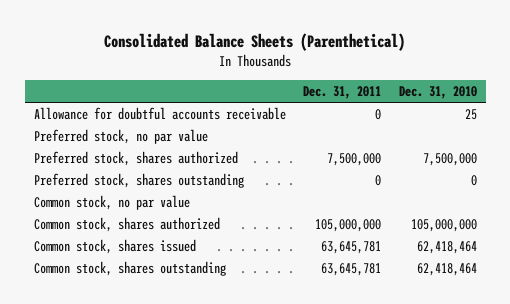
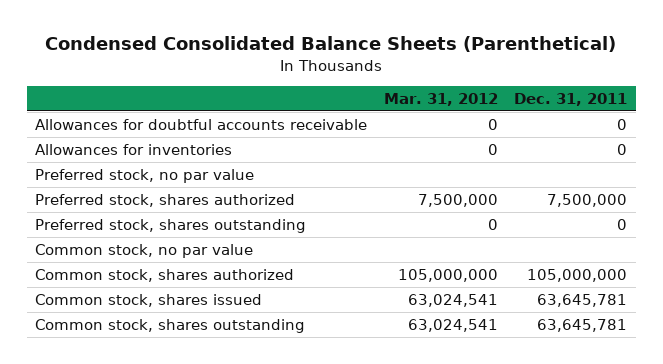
[104,32,406,51] Consolidated Balance Sheets (Parenthetical) -> [45,36,617,53] Condensed Consolidated Balance Sheets (Parenthetical)
[398,86,477,100] Dec. 31, 2010 -> none
none -> [383,92,498,106] Mar. 31, 2012
[33,107,286,121] Allowance for doubtful accounts receivable -> [35,118,368,130] Allowances for doubtful accounts receivable
none -> [35,143,233,155] Allowances for inventories

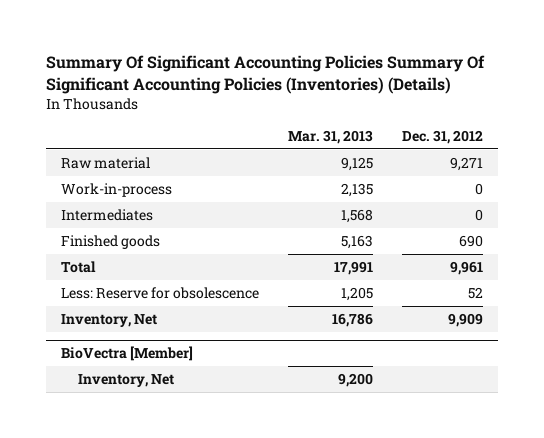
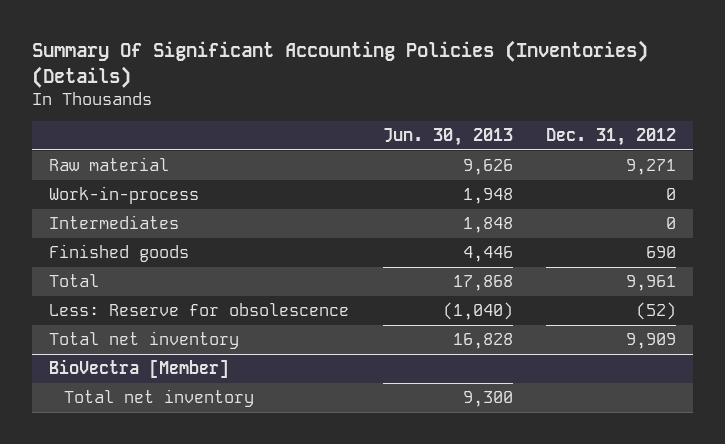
[46,55,486,94] Summary Of Significant Accounting Policies Summary Of Significant Accounting Policies (Inventories) (Details) -> [31,40,648,88] Summary Of Significant Accounting Policies (Inventories) (Details)
[287,129,373,144] Mar. 31, 2013 -> none
none -> [382,128,513,147] Jun. 30, 2013
[468,287,484,300] 52 -> [636,302,677,321] (52)
[60,314,157,328] Inventory, Net -> [48,331,239,350] Total net inventory
[78,374,175,388] Inventory, Net -> [64,389,255,408] Total net inventory

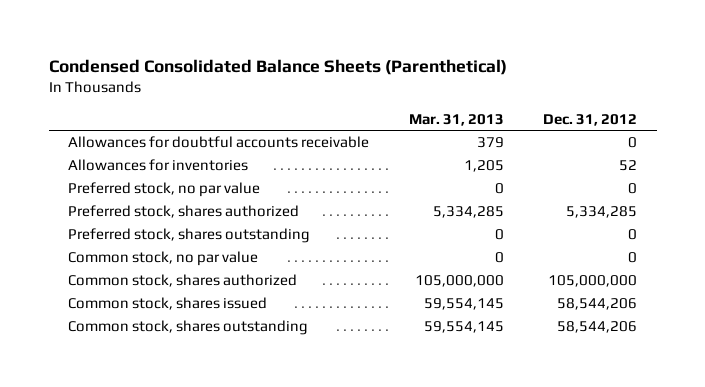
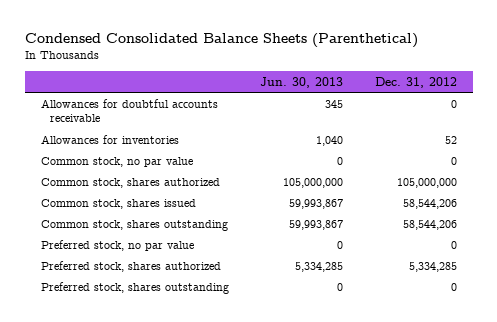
[408,113,504,126] Mar. 31, 2013 -> none
none -> [260,76,344,88] Jun. 30, 2013
[68,182,261,198] Preferred stock, no par value -> [40,239,194,251] Preferred stock, no par value
[68,205,300,219] Preferred stock, shares authorized -> [40,260,221,272] Preferred stock, shares authorized
[68,228,311,244] Preferred stock, shares outstanding -> [40,281,229,294] Preferred stock, shares outstanding

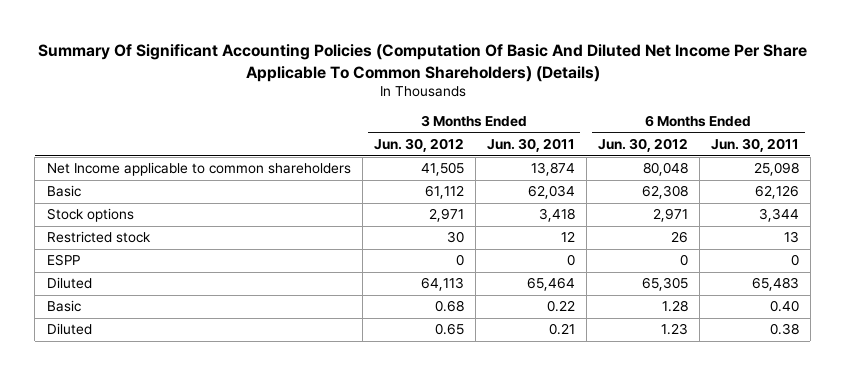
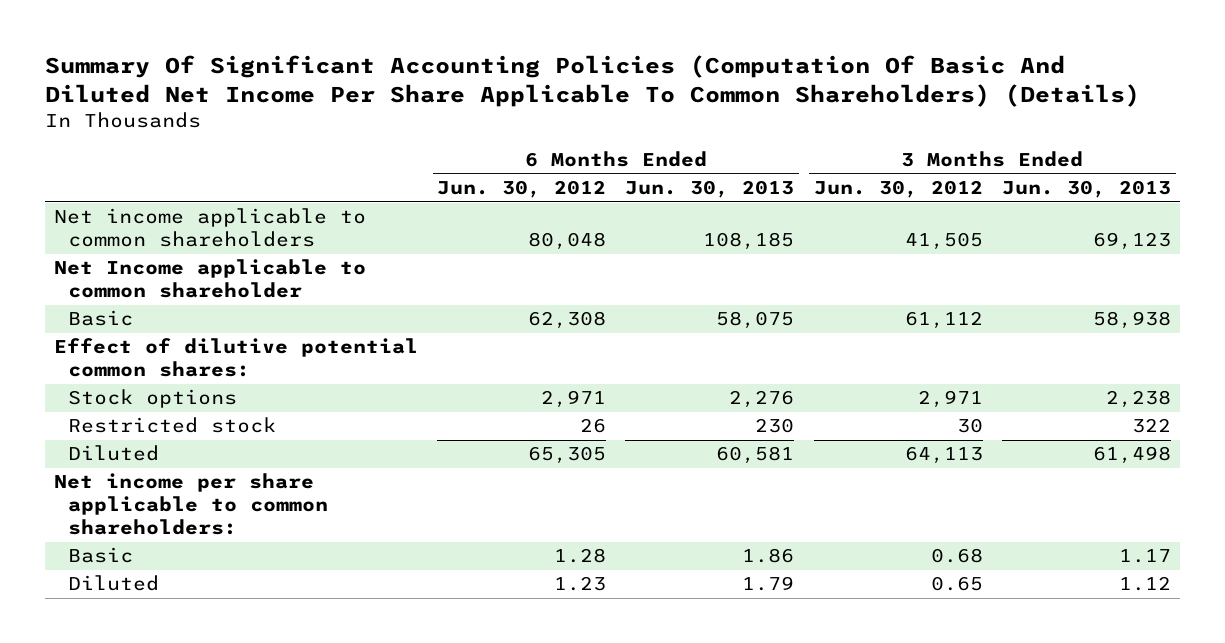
[486,138,575,153] Jun. 30, 2011 -> none
[710,138,799,153] Jun. 30, 2011 -> none
none -> [625,180,795,199] Jun. 30, 2013
none -> [1001,180,1171,199] Jun. 30, 2013
[46,162,351,177] Net Income applicable to common shareholders -> [54,208,367,248] Net income applicable to common shareholders
none -> [54,259,367,299] Net Income applicable to common shareholder
none -> [54,338,419,378] Effect of dilutive potential common shares:
[46,254,80,267] ESPP -> none
none -> [54,473,329,536] Net income per share applicable to common shareholders:

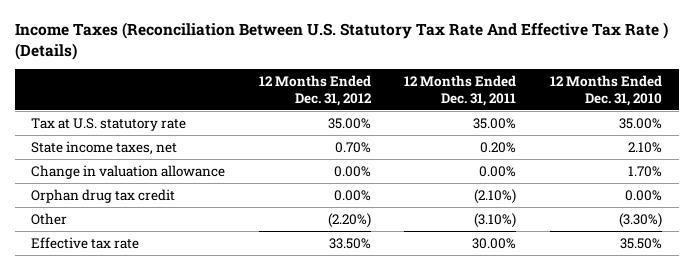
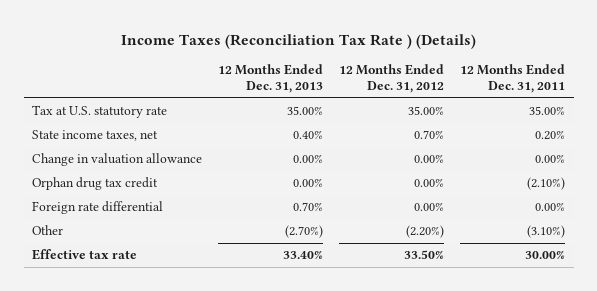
[14,22,668,60] Income Taxes (Reconciliation Between U.S. Statutory Tax Rate And Effective Tax Rate ) (Details) -> [120,33,476,49] Income Taxes (Reconciliation Tax Rate ) (Details)
[549,75,662,106] 12 Months Ended Dec. 31, 2010 -> none
none -> [217,64,323,94] 12 Months Ended Dec. 31, 2013
none -> [31,201,163,215] Foreign rate differential

